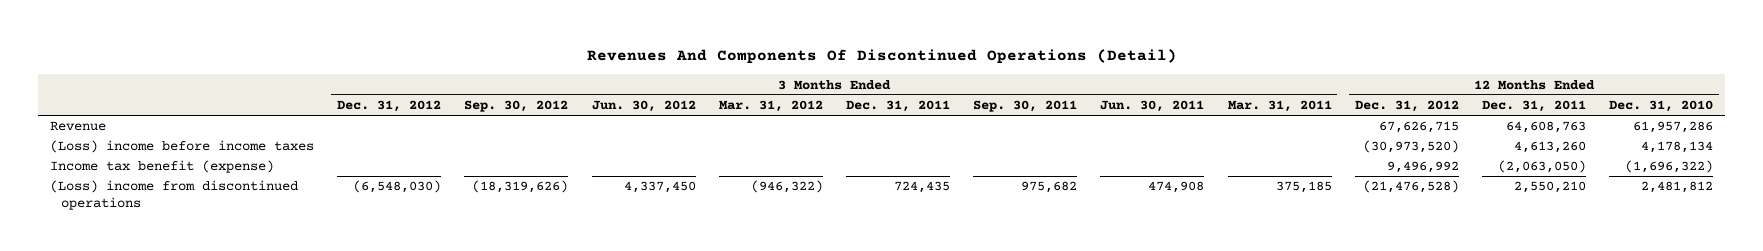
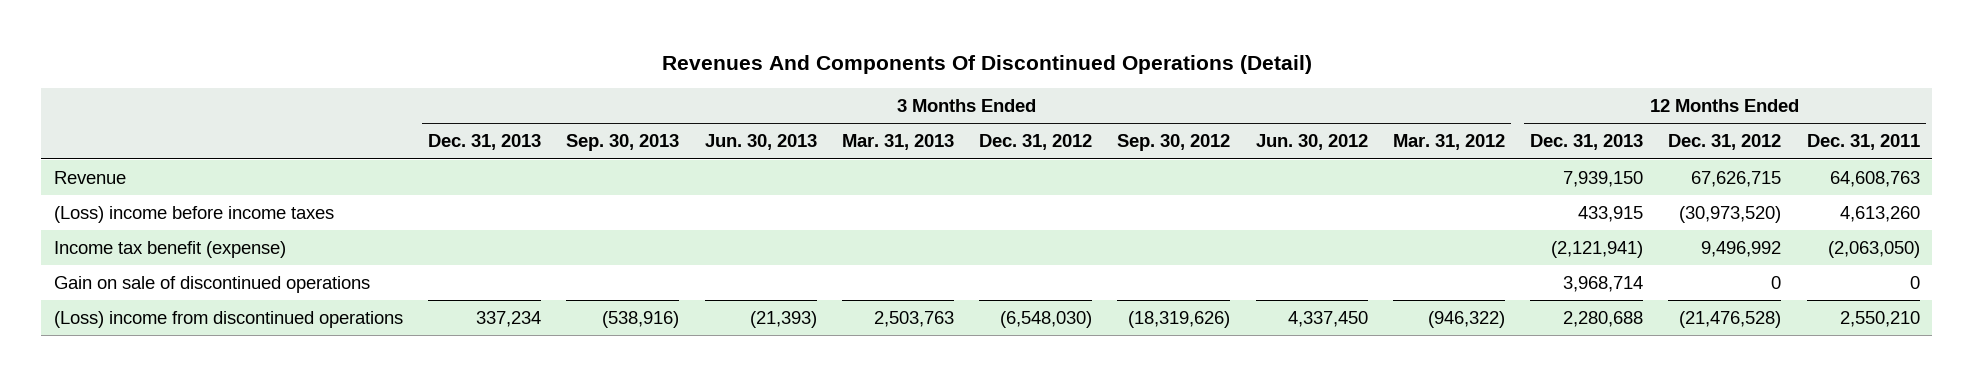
[846,100,951,113] Dec. 31, 2011 -> none
[973,100,1078,113] Sep. 30, 2011 -> none
[1100,100,1205,113] Jun. 30, 2011 -> none
[1227,100,1332,113] Mar. 31, 2011 -> none
[1609,100,1714,113] Dec. 31, 2010 -> none
none -> [428,134,542,151] Dec. 31, 2013
none -> [566,134,680,152] Sep. 30, 2013
none -> [704,134,817,151] Jun. 30, 2013
none -> [841,134,954,151] Mar. 31, 2013
none -> [1530,134,1644,151] Dec. 31, 2013
none -> [53,275,370,293] Gain on sale of discontinued operations

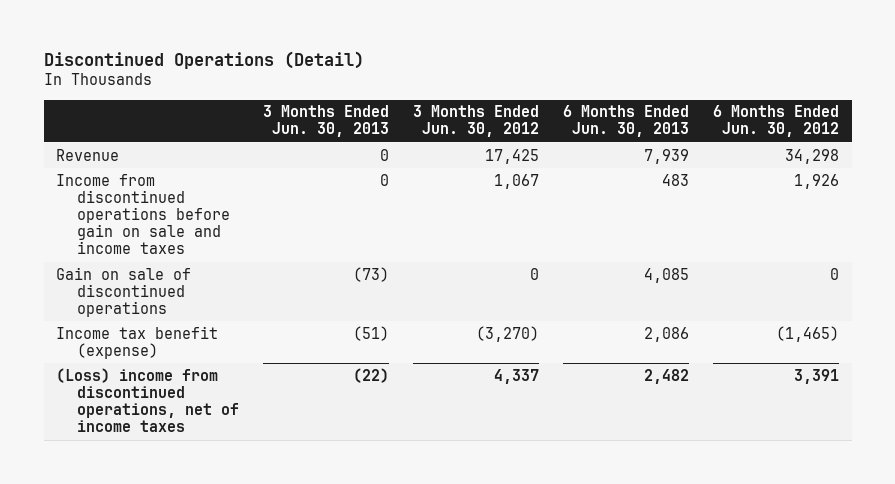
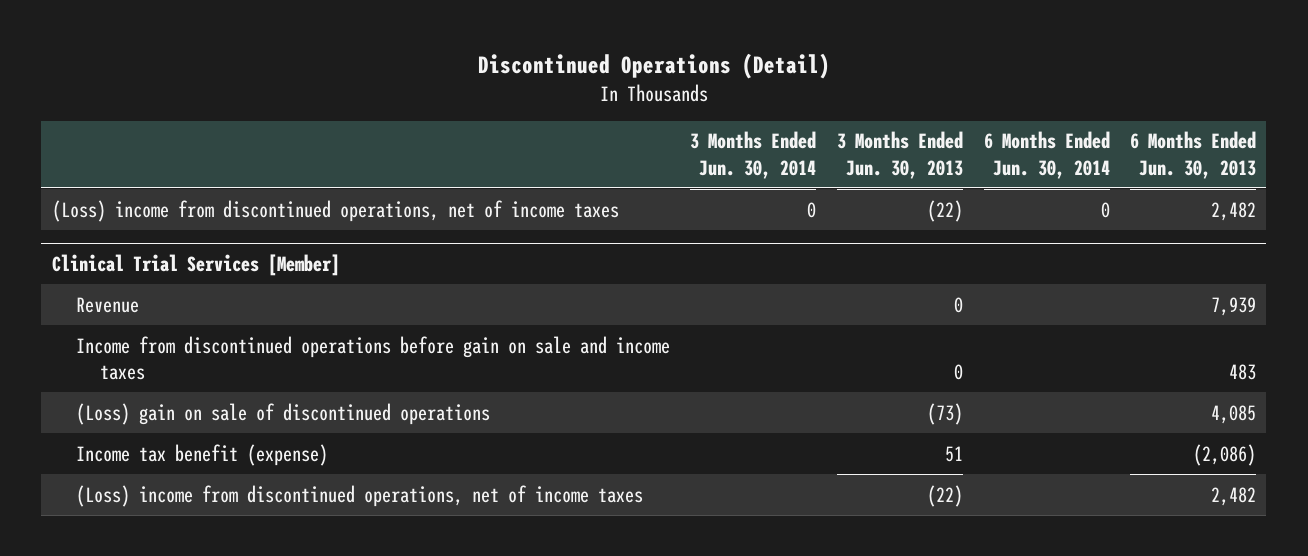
[413,105,540,138] 3 Months Ended Jun. 30, 2012 -> none
[713,105,840,138] 6 Months Ended Jun. 30, 2012 -> none
none -> [690,131,817,179] 3 Months Ended Jun. 30, 2014
none -> [983,131,1110,179] 6 Months Ended Jun. 30, 2014
none -> [51,199,619,222] (Loss) income from discontinued operations, net of income taxes
none -> [51,253,340,276] Clinical Trial Services [Member]
[55,266,191,318] Gain on sale of discontinued operations -> [75,402,490,425] (Loss) gain on sale of discontinued operations
[353,325,390,341] (51) -> [944,445,963,462] 51
[644,326,690,342] 2,086 -> [1193,443,1257,466] (2,086)

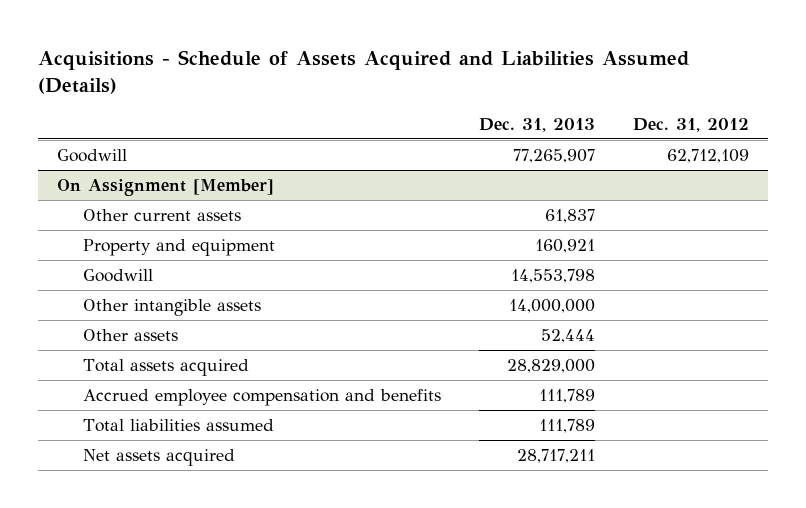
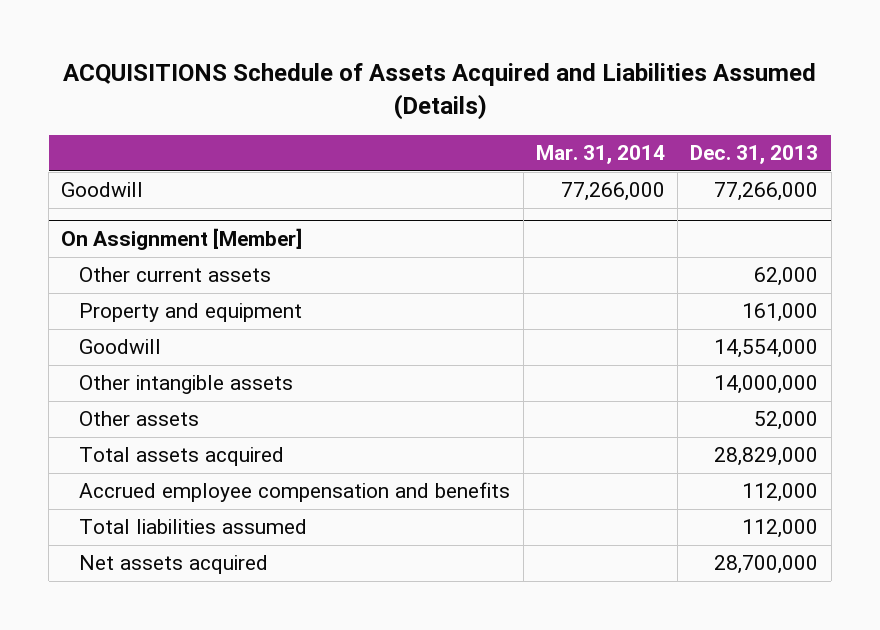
[38,50,690,95] Acquisitions - Schedule of Assets Acquired and Liabilities Assumed (Details) -> [62,63,816,120] ACQUISITIONS Schedule of Assets Acquired and Liabilities Assumed (Details)
[633,118,750,133] Dec. 31, 2012 -> none
none -> [535,145,665,165] Mar. 31, 2014
[513,148,596,163] 77,265,907 -> [714,182,819,202] 77,266,000
[545,208,596,223] 61,837 -> [754,267,819,287] 62,000
[535,238,596,253] 160,921 -> [742,303,819,323] 161,000
[511,268,596,283] 14,553,798 -> [714,339,819,359] 14,554,000
[541,328,596,343] 52,444 -> [754,411,819,431] 52,000
[539,388,596,403] 111,789 -> [742,483,819,503] 112,000
[539,418,596,433] 111,789 -> [742,519,819,539] 112,000
[517,448,596,463] 28,717,211 -> [714,555,819,575] 28,700,000

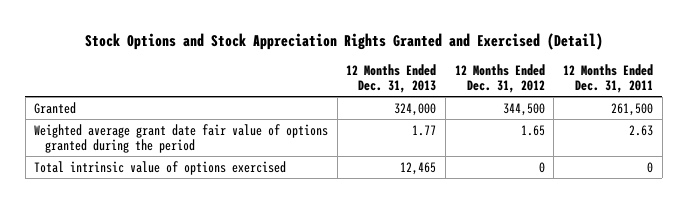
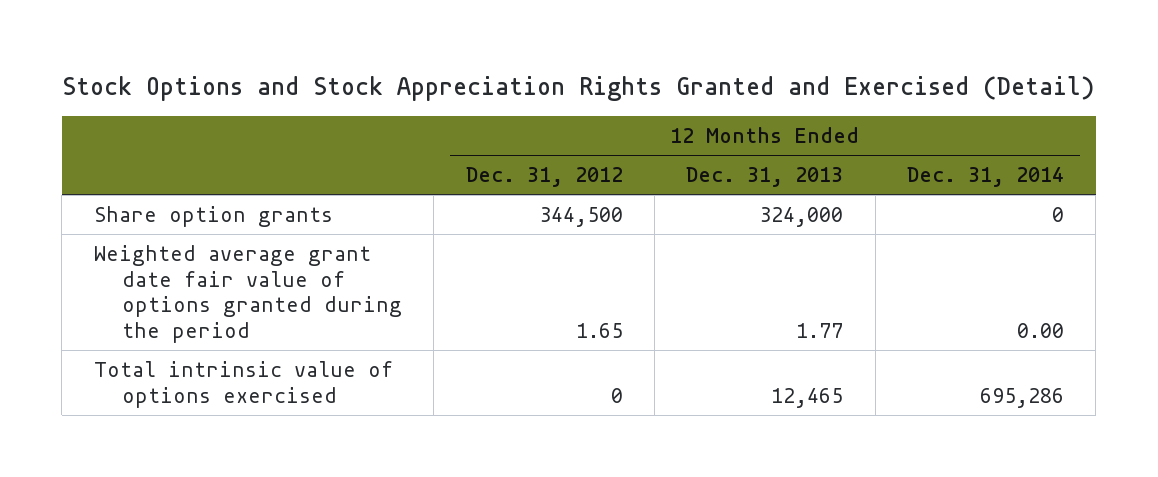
[562,63,653,94] 12 Months Ended Dec. 31, 2011 -> none
none -> [907,167,1065,188] Dec. 31, 2014
[34,101,77,114] Granted -> [93,205,333,227] Share option grants

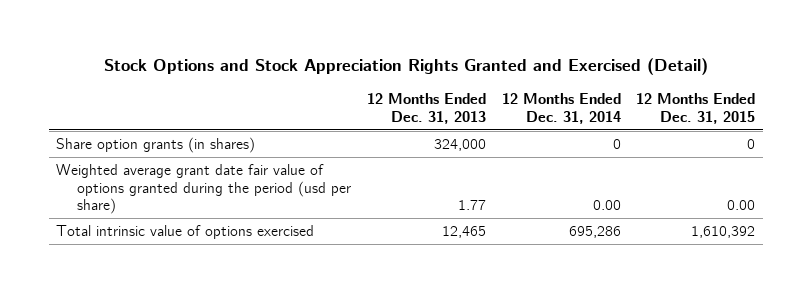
[465,167,623,188] Dec. 31, 2012 -> none
none -> [636,93,756,124] 12 Months Ended Dec. 31, 2015
[93,205,333,227] Share option grants -> [56,137,256,154] Share option grants (in shares)
[93,244,403,343] Weighted average grant date fair value of options granted during the period -> [56,164,352,215] Weighted average grant date fair value of options granted during the period (usd per share)

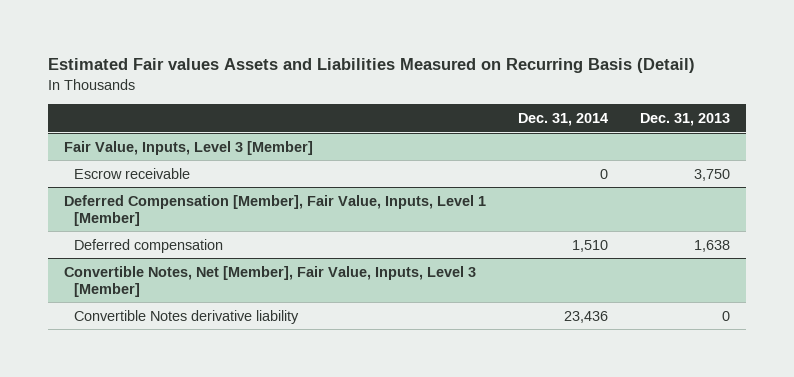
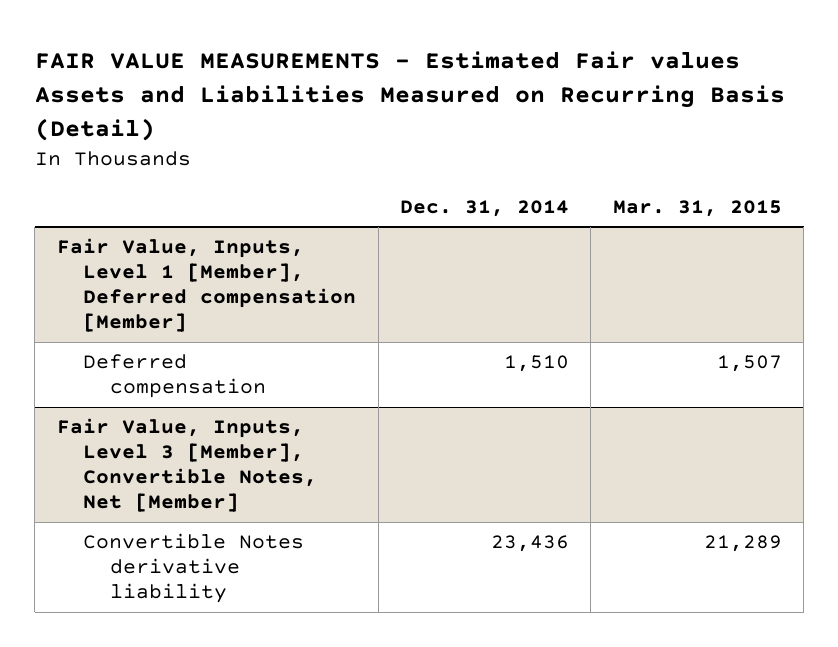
[48,58,696,74] Estimated Fair values Assets and Liabilities Measured on Recurring Basis (Detail) -> [34,51,785,141] FAIR VALUE MEASUREMENTS - Estimated Fair values Assets and Liabilities Measured on Recurring Basis (Detail)
[639,113,730,127] Dec. 31, 2013 -> none
none -> [612,199,782,217] Mar. 31, 2015
[64,140,314,155] Fair Value, Inputs, Level 3 [Member] -> none
[74,167,191,179] Escrow receivable -> none
[64,194,487,226] Deferred Compensation [Member], Fair Value, Inputs, Level 1 [Member] -> [56,238,357,333] Fair Value, Inputs, Level 1 [Member], Deferred compensation [Member]
[64,265,477,297] Convertible Notes, Net [Member], Fair Value, Inputs, Level 3 [Member] -> [56,418,318,513] Fair Value, Inputs, Level 3 [Member], Convertible Notes, Net [Member]

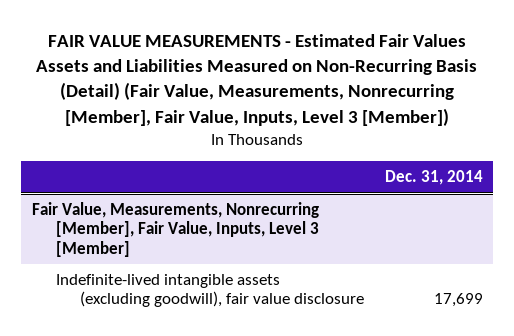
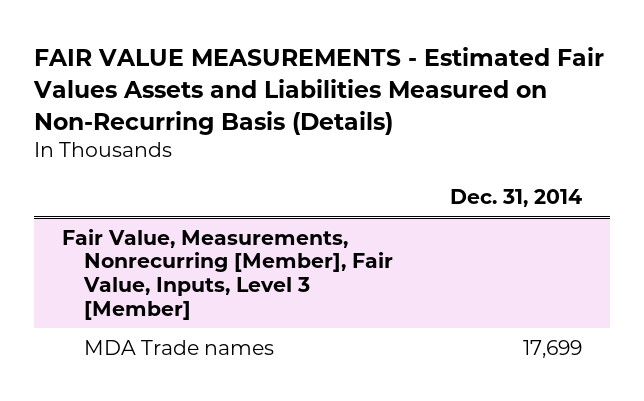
[36,33,478,126] FAIR VALUE MEASUREMENTS - Estimated Fair Values Assets and Liabilities Measured on Non-Recurring Basis (Detail) (Fair Value, Measurements, Nonrecurring [Member], Fair Value, Inputs, Level 3 [Member]) -> [33,46,605,135] FAIR VALUE MEASUREMENTS - Estimated Fair Values Assets and Liabilities Measured on Non-Recurring Basis (Details)
[55,274,365,308] Indefinite-lived intangible assets (excluding goodwill), fair value disclosure -> [83,339,274,355] MDA Trade names

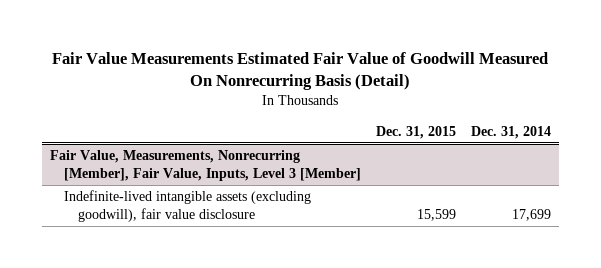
[33,46,605,135] FAIR VALUE MEASUREMENTS - Estimated Fair Values Assets and Liabilities Measured on Non-Recurring Basis (Details) -> [52,52,549,91] Fair Value Measurements Estimated Fair Value of Goodwill Measured On Nonrecurring Basis (Detail)
none -> [375,125,456,139] Dec. 31, 2015
[83,339,274,355] MDA Trade names -> [63,190,311,222] Indefinite-lived intangible assets (excluding goodwill), fair value disclosure

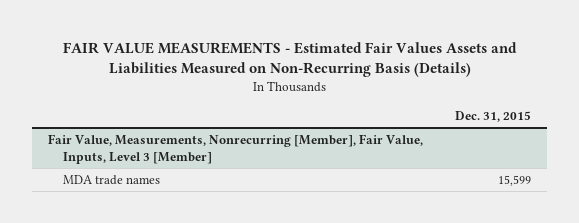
[52,52,549,91] Fair Value Measurements Estimated Fair Value of Goodwill Measured On Nonrecurring Basis (Detail) -> [62,41,517,78] FAIR VALUE MEASUREMENTS - Estimated Fair Values Assets and Liabilities Measured on Non-Recurring Basis (Details)
[471,125,552,139] Dec. 31, 2014 -> none
[63,190,311,222] Indefinite-lived intangible assets (excluding goodwill), fair value disclosure -> [63,174,161,185] MDA trade names

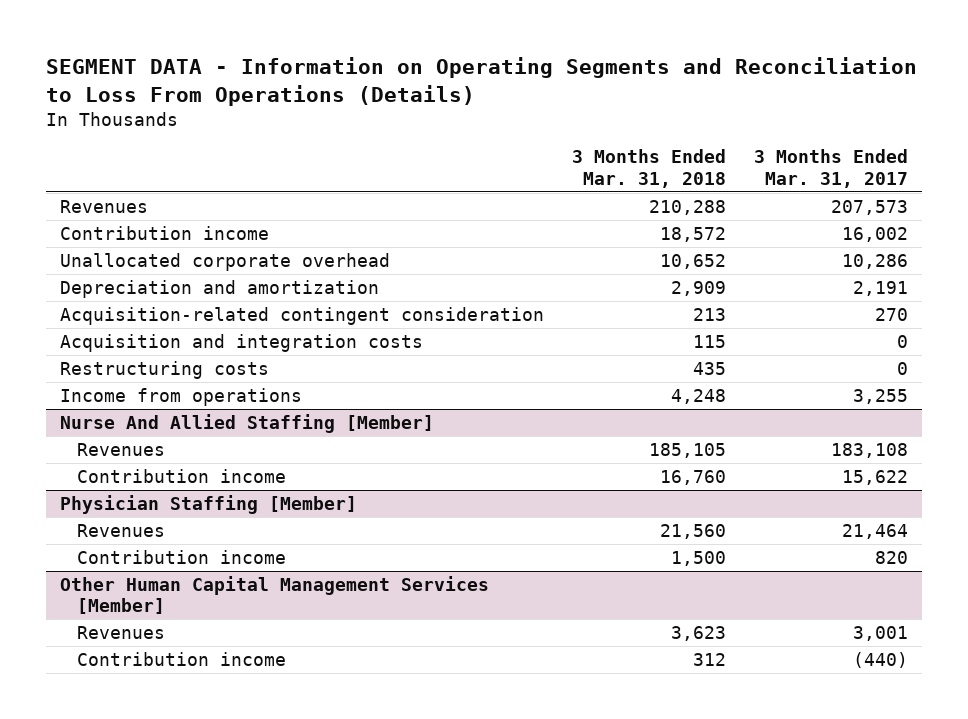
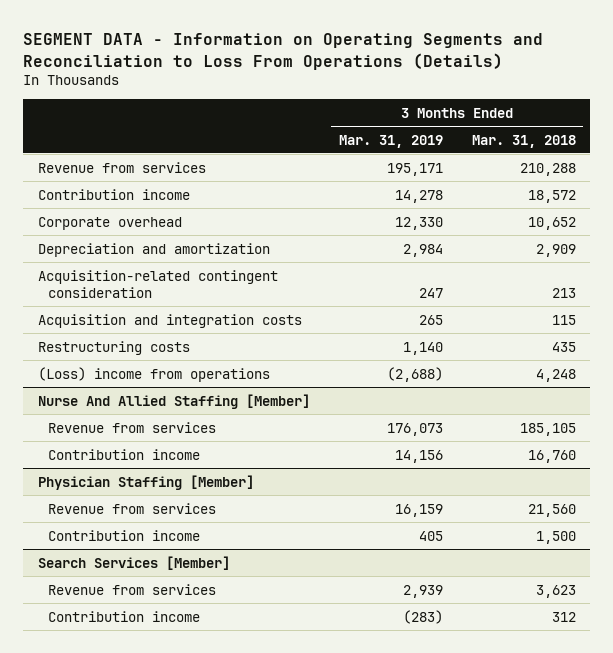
[754,149,909,188] 3 Months Ended Mar. 31, 2017 -> none
none -> [338,134,443,148] Mar. 31, 2019
[60,199,149,213] Revenues -> [37,161,206,173] Revenue from services
[60,252,391,271] Unallocated corporate overhead -> [37,216,182,230] Corporate overhead
[60,387,303,406] Income from operations -> [37,366,270,382] (Loss) income from operations
[76,442,165,456] Revenues -> [47,421,216,433] Revenue from services
[76,523,165,537] Revenues -> [47,502,216,514] Revenue from services
[60,575,490,615] Other Human Capital Management Services [Member] -> none
none -> [37,555,230,570] Search Services [Member]
[76,625,165,639] Revenues -> [47,583,216,595] Revenue from services

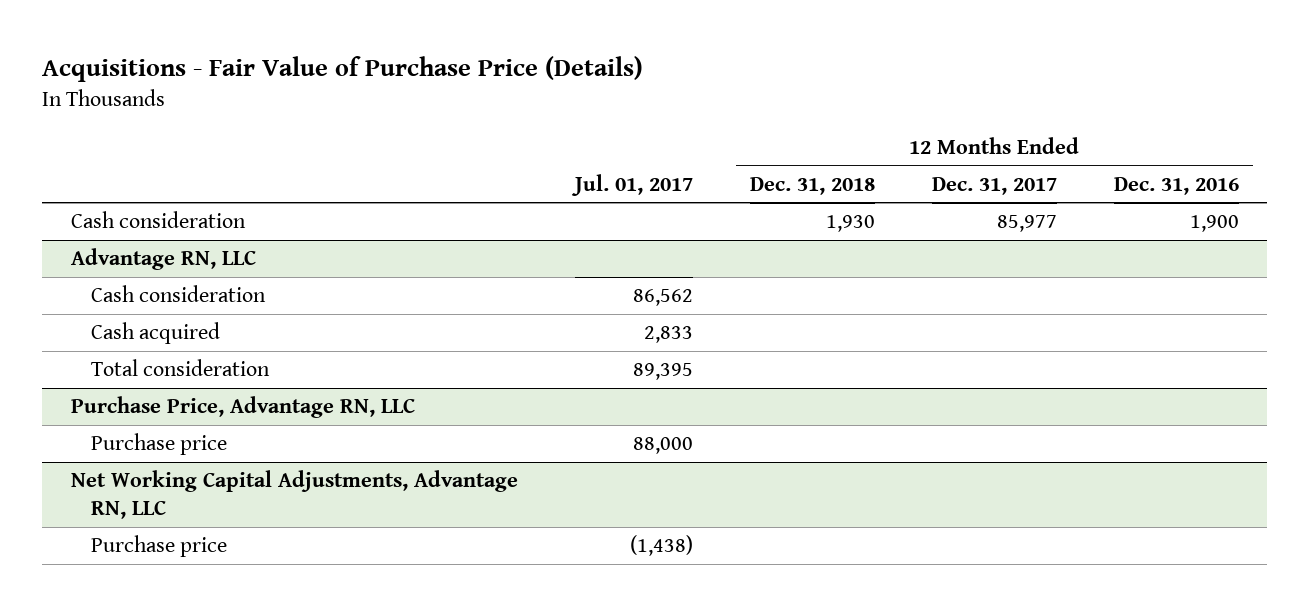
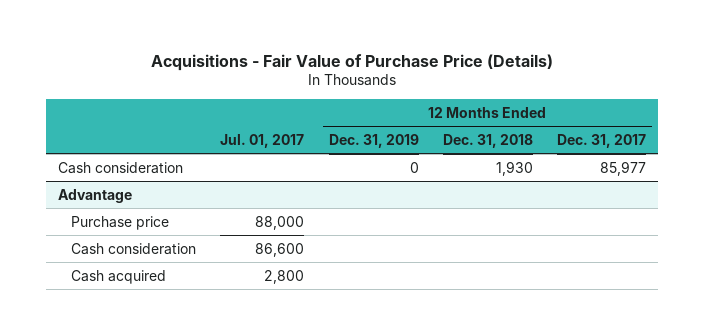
[1113,176,1239,195] Dec. 31, 2016 -> none
none -> [328,133,419,148] Dec. 31, 2019
[90,285,266,303] Cash consideration -> none
[90,322,220,345] Cash acquired -> none
[90,359,270,377] Total consideration -> none
[70,396,415,419] Purchase Price, Advantage RN, LLC -> none
[70,248,256,271] Advantage RN, LLC -> [57,188,132,203] Advantage
[70,470,518,520] Net Working Capital Adjustments, Advantage RN, LLC -> none
[90,535,227,558] Purchase price -> none
none -> [71,242,197,255] Cash consideration
none -> [71,269,167,284] Cash acquired

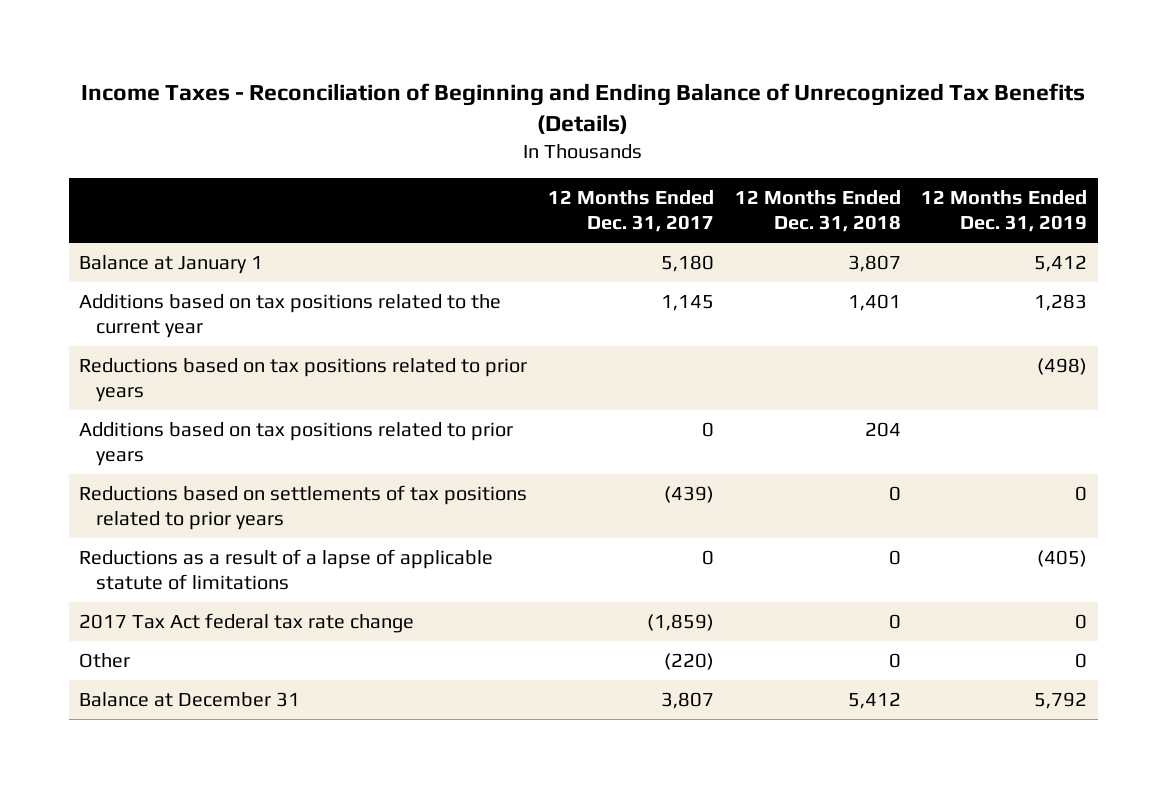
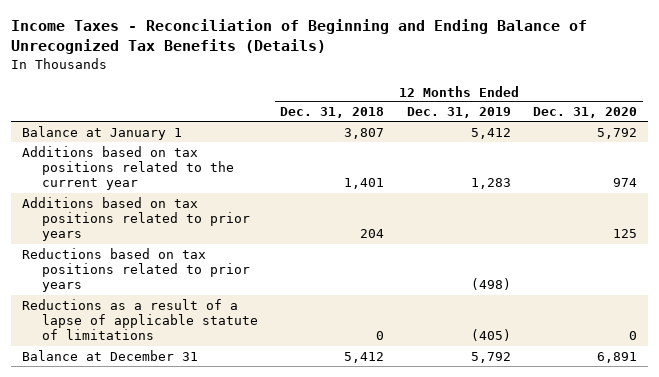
[548,190,715,233] 12 Months Ended Dec. 31, 2017 -> none
none -> [532,107,637,119] Dec. 31, 2020
[79,485,528,530] Reductions based on settlements of tax positions related to prior years -> none
[79,358,528,402] Reductions based on tax positions related to prior years -> [22,247,250,293] Reductions based on tax positions related to prior years
[79,613,415,634] 2017 Tax Act federal tax rate change -> none
[79,653,131,669] Other -> none

